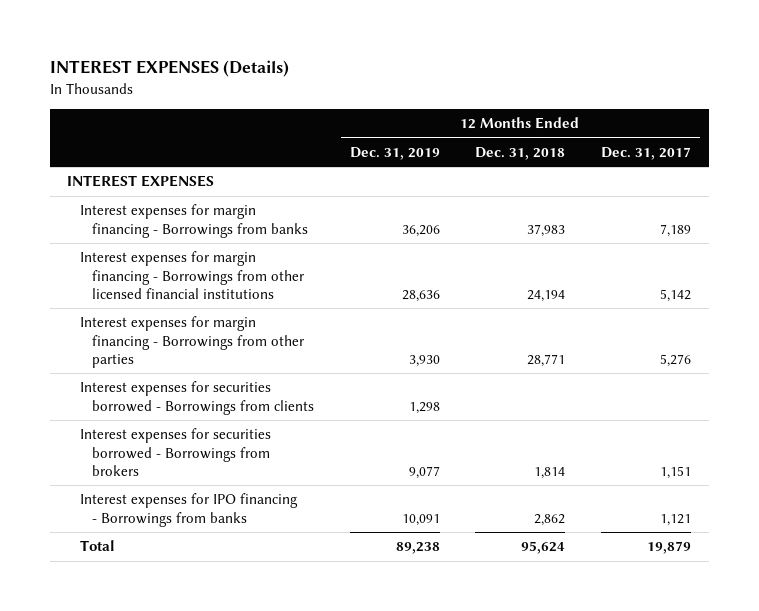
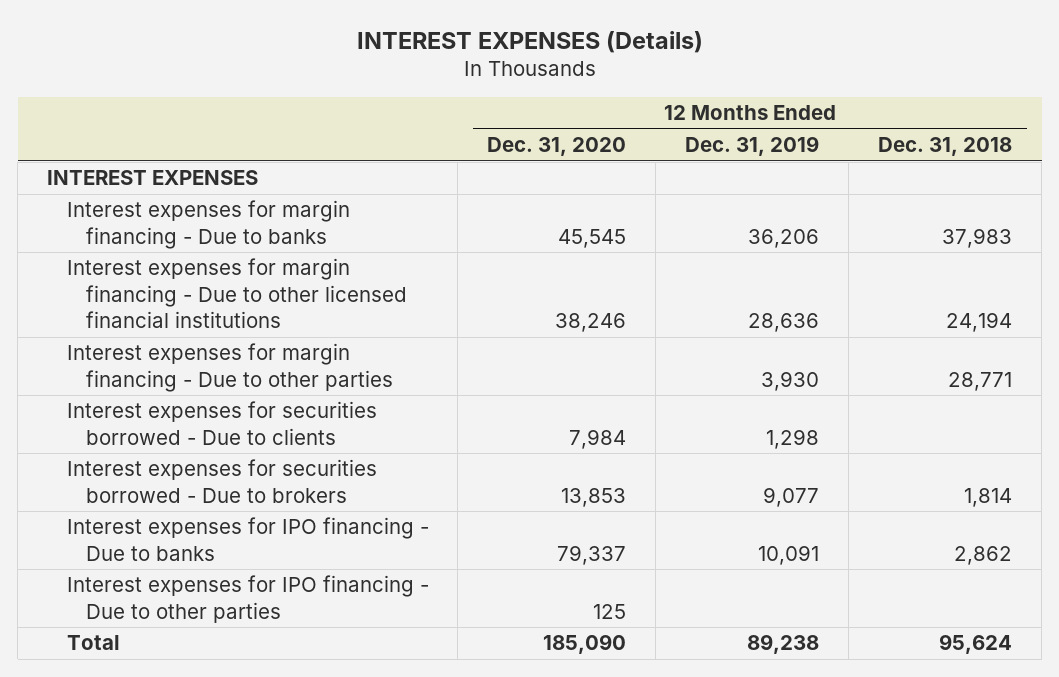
[601,146,692,160] Dec. 31, 2017 -> none
none -> [487,136,627,156] Dec. 31, 2020
[79,204,309,238] Interest expenses for margin financing - Borrowings from banks -> [66,200,350,249] Interest expenses for margin financing - Due to banks
[79,251,306,300] Interest expenses for margin financing - Borrowings from other licensed financial institutions -> [66,258,407,329] Interest expenses for margin financing - Due to other licensed financial institutions
[79,316,306,369] Interest expenses for margin financing - Borrowings from other parties -> [66,343,393,392] Interest expenses for margin financing - Due to other parties
[79,381,315,415] Interest expenses for securities borrowed - Borrowings from clients -> [66,401,377,445] Interest expenses for securities borrowed - Due to clients
[79,428,271,477] Interest expenses for securities borrowed - Borrowings from brokers -> [66,459,377,503] Interest expenses for securities borrowed - Due to brokers
[79,493,298,527] Interest expenses for IPO financing - Borrowings from banks -> [66,517,429,561] Interest expenses for IPO financing - Due to banks
none -> [66,575,429,623] Interest expenses for IPO financing - Due to other parties

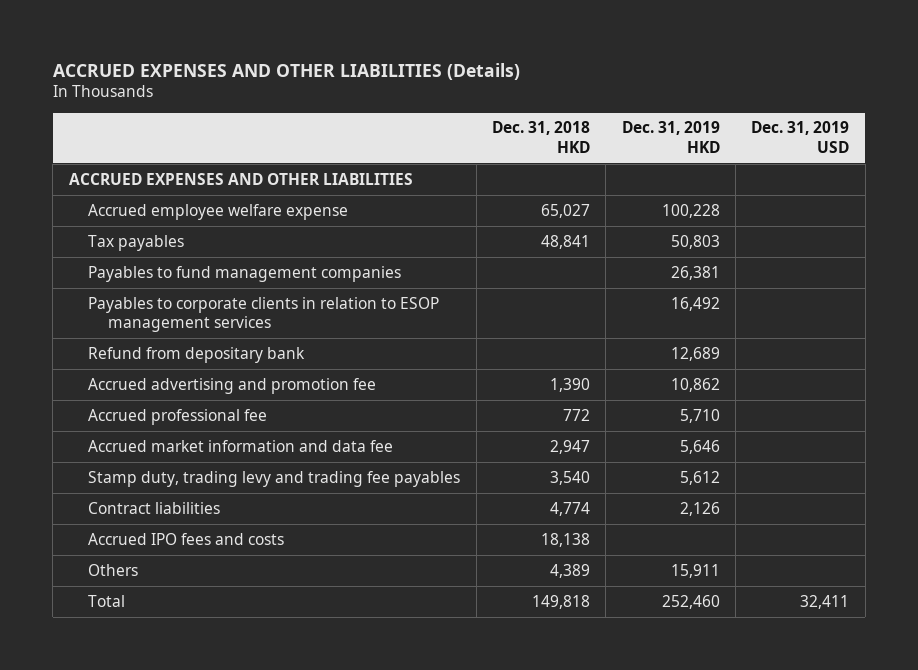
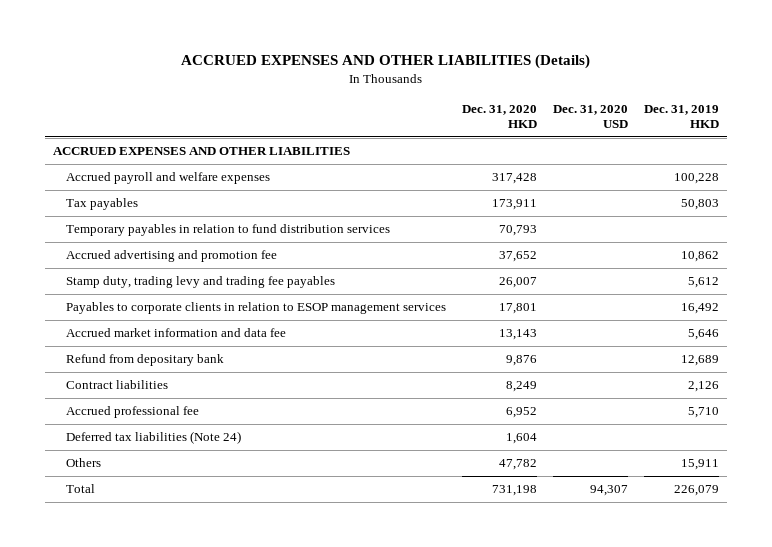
[492,121,591,154] Dec. 31, 2018 HKD -> none
[751,121,850,154] Dec. 31, 2019 USD -> none
none -> [461,104,537,129] Dec. 31, 2020 HKD
none -> [553,104,629,129] Dec. 31, 2020 USD
[88,203,349,220] Accrued employee welfare expense -> [65,172,270,185] Accrued payroll and welfare expenses
[88,265,402,282] Payables to fund management companies -> none
none -> [65,224,390,237] Temporary payables in relation to fund distribution services
[88,296,440,333] Payables to corporate clients in relation to ESOP management services -> [65,302,446,315] Payables to corporate clients in relation to ESOP management services
[88,439,394,452] Accrued market information and data fee -> [65,328,286,338] Accrued market information and data fee
[88,346,306,363] Refund from depositary bank -> [65,354,224,367] Refund from depositary bank
[88,532,285,545] Accrued IPO fees and costs -> none
[88,408,268,425] Accrued professional fee -> [65,406,199,419] Accrued professional fee
none -> [65,431,241,445] Deferred tax liabilities (Note 24)
[661,594,720,609] 252,460 -> [674,485,720,497] 226,079

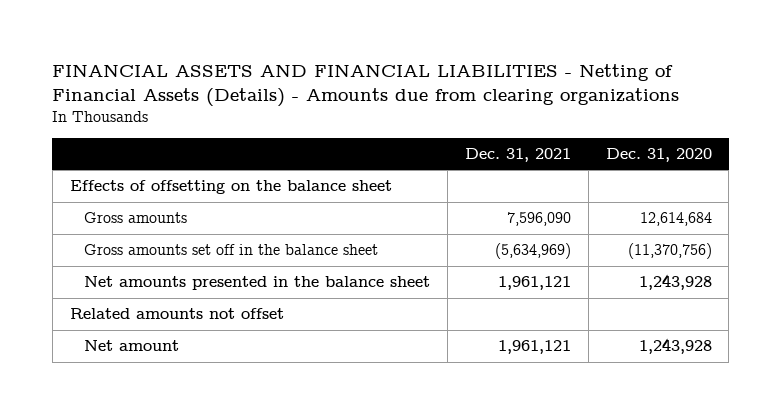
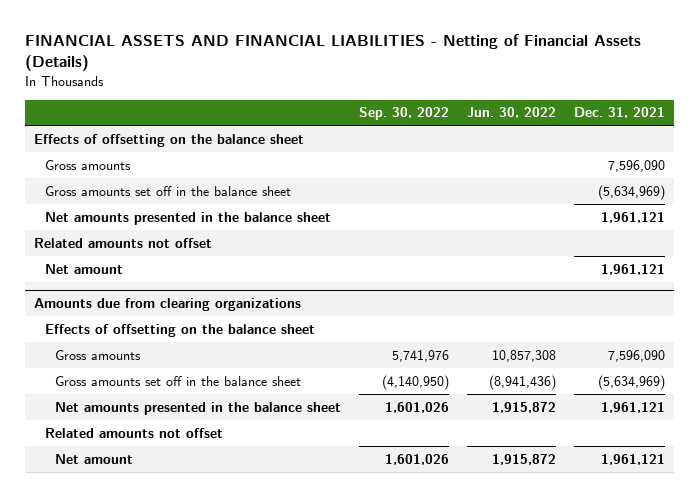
[52,63,680,108] FINANCIAL ASSETS AND FINANCIAL LIABILITIES - Netting of Financial Assets (Details) - Amounts due from clearing organizations -> [24,34,641,72] FINANCIAL ASSETS AND FINANCIAL LIABILITIES - Netting of Financial Assets (Details)
[605,147,712,162] Dec. 31, 2020 -> none
none -> [359,107,450,121] Sep. 30, 2022
none -> [467,107,557,119] Jun. 30, 2022
none -> [33,297,301,311] Amounts due from clearing organizations
none -> [44,323,315,337] Effects of offsetting on the balance sheet
none -> [55,349,142,360] Gross amounts
none -> [55,375,302,386] Gross amounts set off in the balance sheet
none -> [55,401,342,415] Net amounts presented in the balance sheet
none -> [44,427,223,438] Related amounts not offset
none -> [55,453,134,464] Net amount

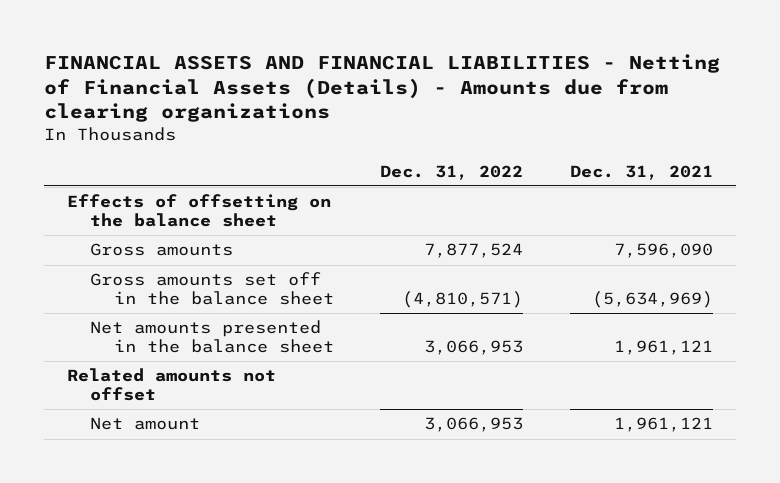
[24,34,641,72] FINANCIAL ASSETS AND FINANCIAL LIABILITIES - Netting of Financial Assets (Details) -> [43,53,720,123] FINANCIAL ASSETS AND FINANCIAL LIABILITIES - Netting of Financial Assets (Details) - Amounts due from clearing organizations
[359,107,450,121] Sep. 30, 2022 -> none
[467,107,557,119] Jun. 30, 2022 -> none
none -> [380,164,524,180] Dec. 31, 2022
[33,297,301,311] Amounts due from clearing organizations -> none
[44,323,315,337] Effects of offsetting on the balance sheet -> none
[55,349,142,360] Gross amounts -> none
[55,375,302,386] Gross amounts set off in the balance sheet -> none
[55,401,342,415] Net amounts presented in the balance sheet -> none
[44,427,223,438] Related amounts not offset -> none
[55,453,134,464] Net amount -> none

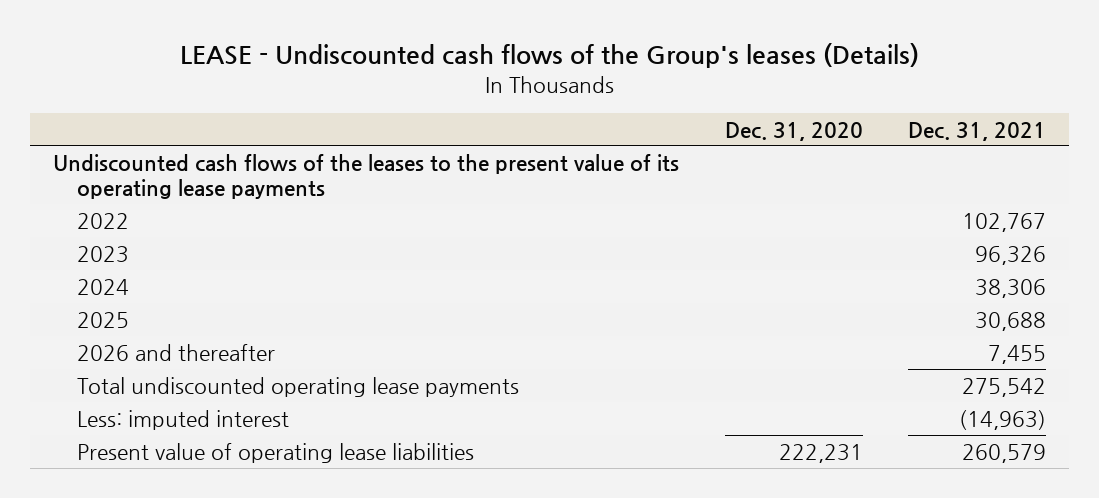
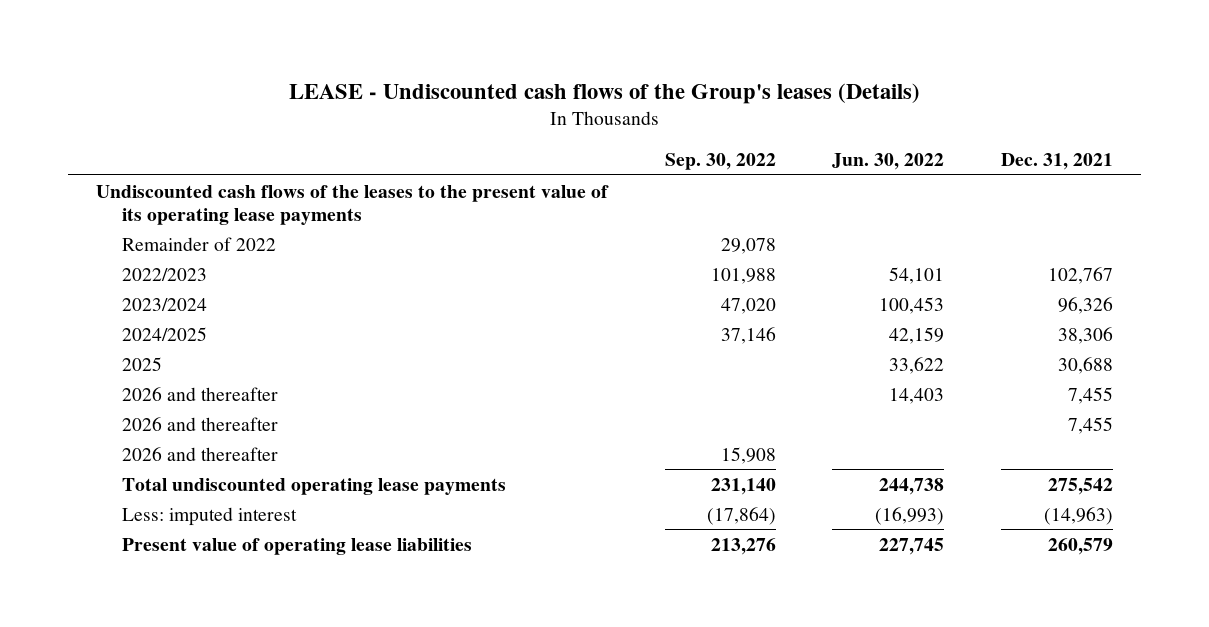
[724,121,863,141] Dec. 31, 2020 -> none
none -> [664,153,776,171] Sep. 30, 2022
none -> [832,153,945,171] Jun. 30, 2022
none -> [122,236,277,251] Remainder of 2022
[77,212,130,229] 2022 -> [122,267,208,281] 2022/2023
[77,245,130,263] 2023 -> [122,297,208,311] 2023/2024
[77,278,130,295] 2024 -> [122,326,208,341] 2024/2025
none -> [122,416,279,431] 2026 and thereafter
none -> [122,446,279,461] 2026 and thereafter

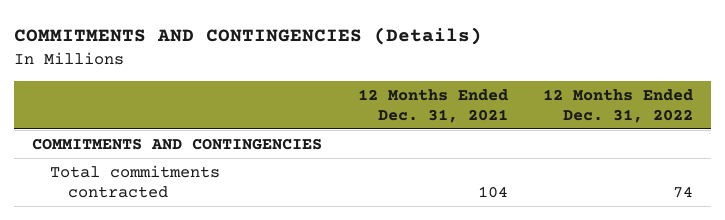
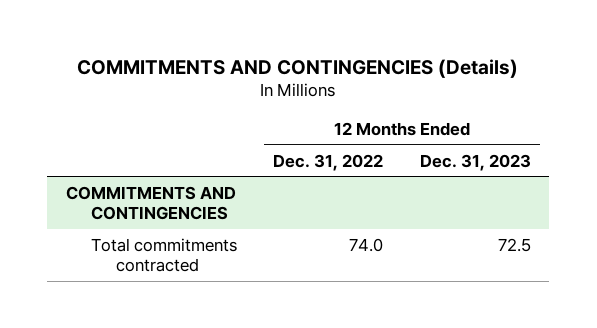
[357,88,508,123] 12 Months Ended Dec. 31, 2021 -> none
none -> [419,153,531,171] Dec. 31, 2023
[673,186,694,199] 74 -> [349,237,384,252] 74.0

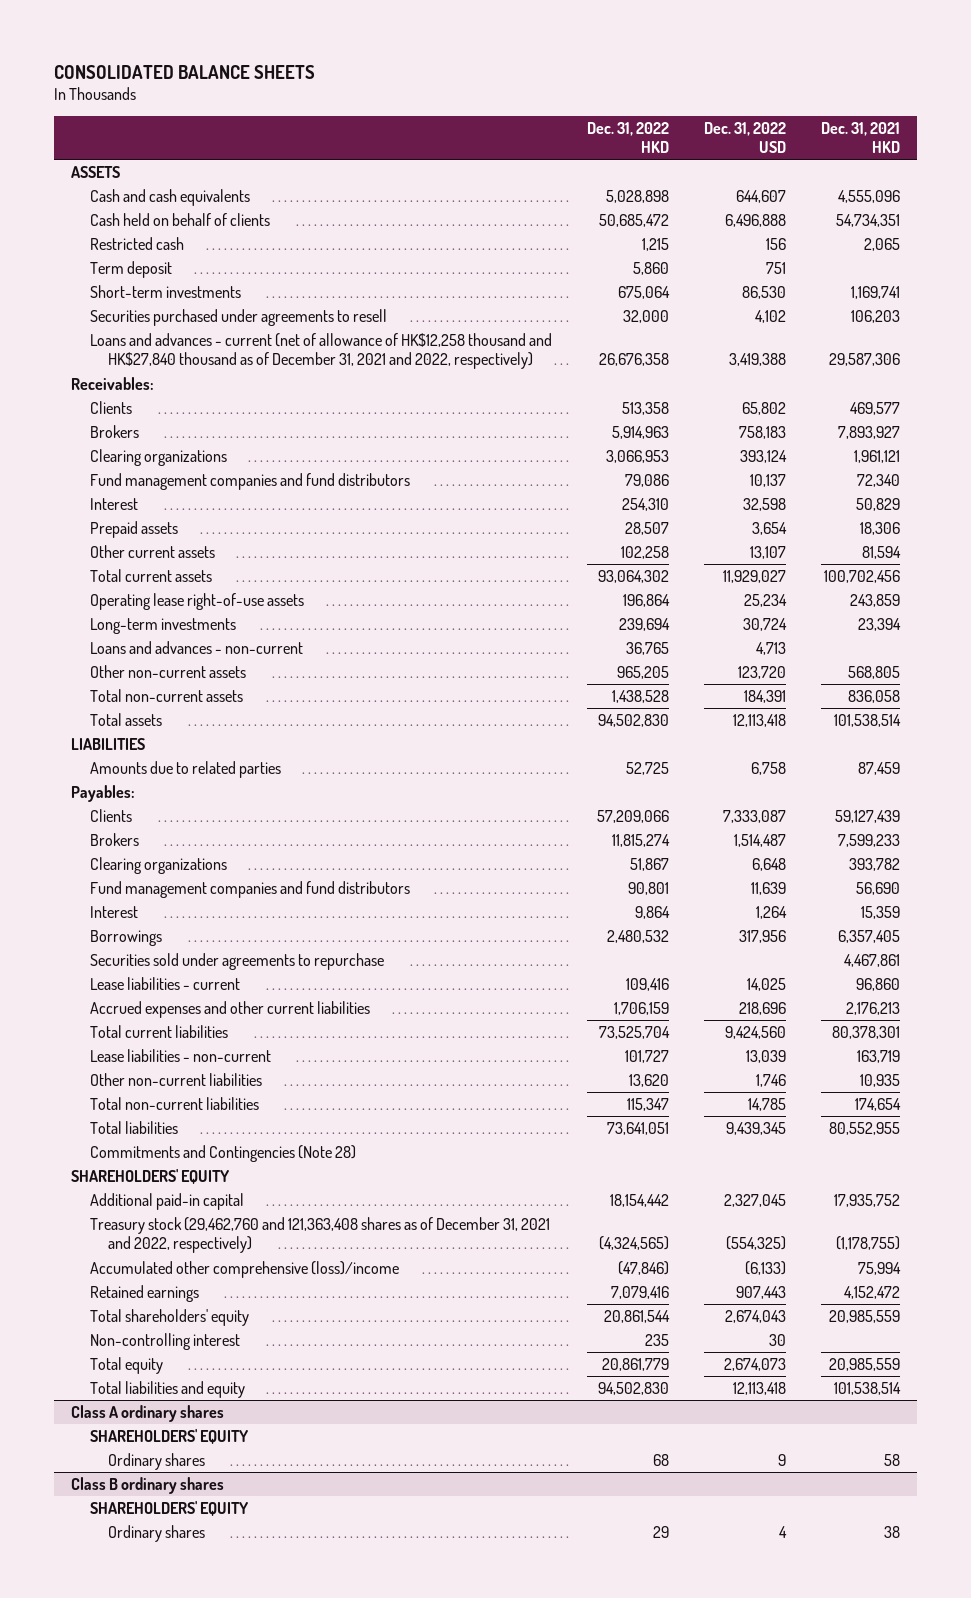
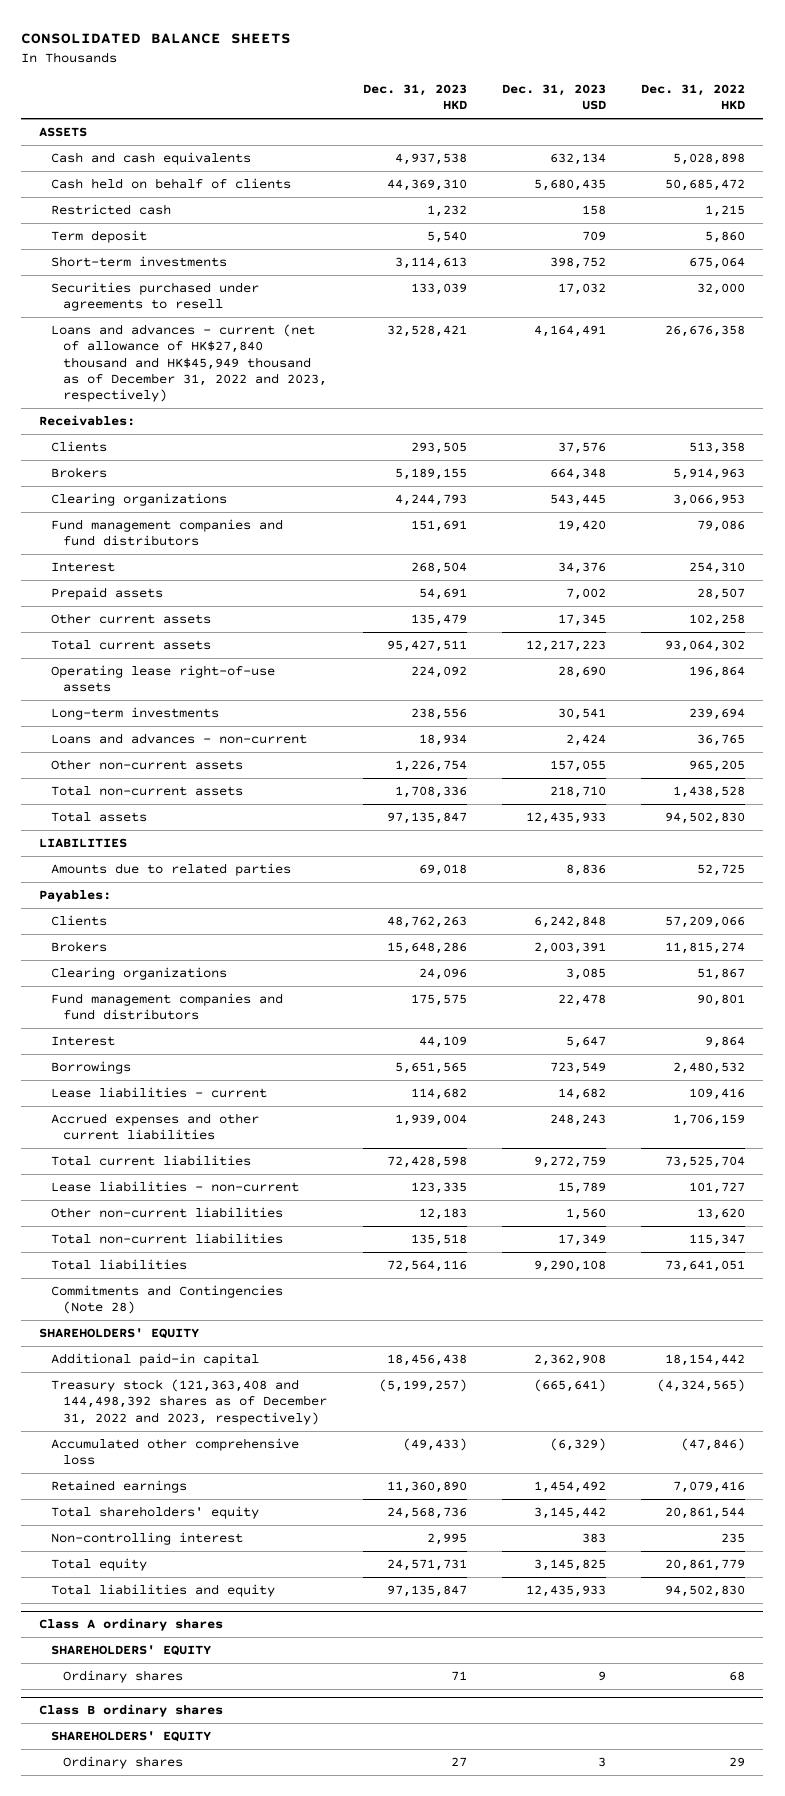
[703,121,786,154] Dec. 31, 2022 USD -> none
[820,121,900,154] Dec. 31, 2021 HKD -> none
none -> [362,83,467,110] Dec. 31, 2023 HKD
none -> [502,83,607,110] Dec. 31, 2023 USD
[89,332,552,370] Loans and advances - current (net of allowance of HK$12,258 thousand and HK$27,840 thousand as of December 31, 2021 and 2022, respectively) -> [51,324,328,402] Loans and advances - current (net of allowance of HK$27,840 thousand and HK$45,949 thousand as of December 31, 2022 and 2023, respectively)
[89,952,384,970] Securities sold under agreements to repurchase -> none
[89,1216,550,1254] Treasury stock (29,462,760 and 121,363,408 shares as of December 31, 2021 and 2022, respectively) -> [51,1379,328,1425] Treasury stock (121,363,408 and 144,498,392 shares as of December 31, 2022 and 2023, respectively)
[89,1260,399,1278] Accumulated other comprehensive (loss)/income -> [51,1438,300,1466] Accumulated other comprehensive loss

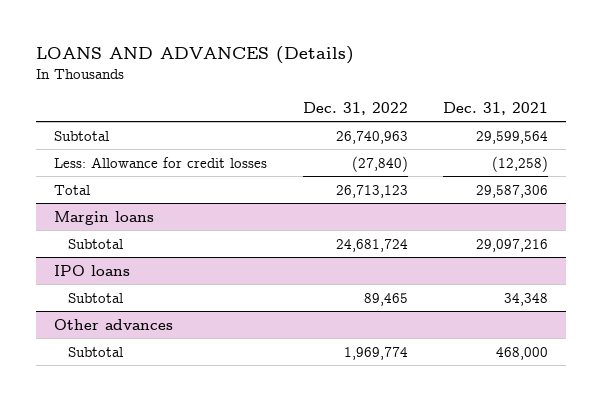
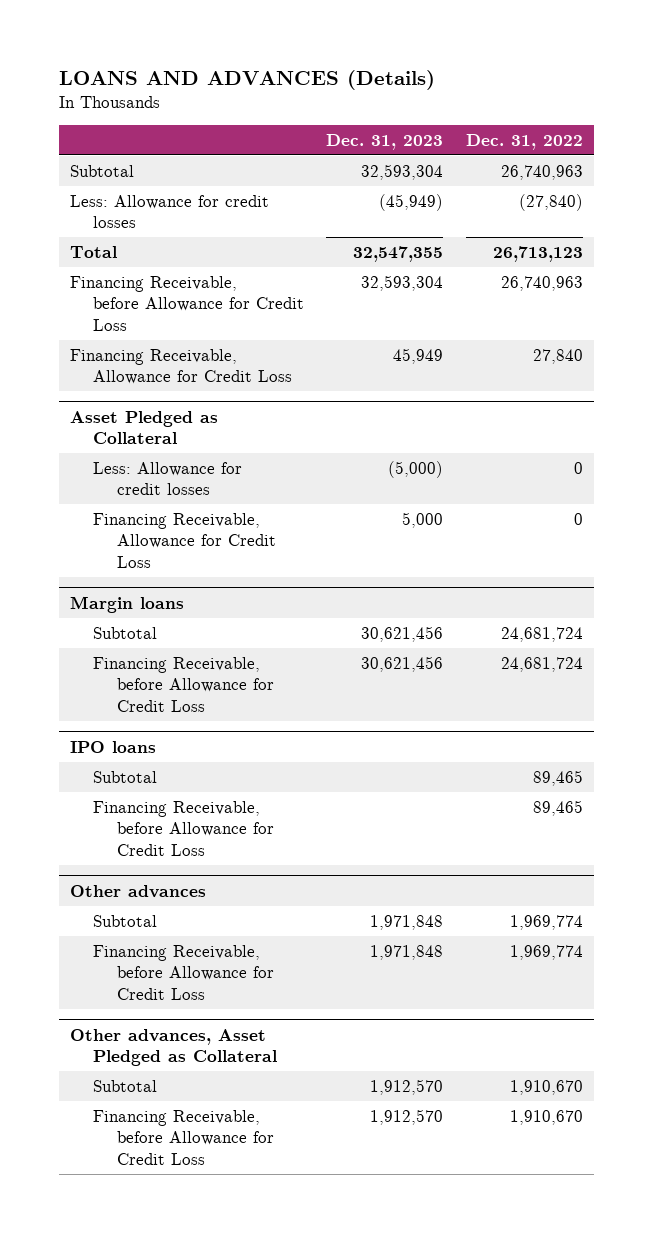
[443,101,549,115] Dec. 31, 2021 -> none
none -> [326,133,444,150] Dec. 31, 2023
none -> [69,275,305,332] Financing Receivable, before Allowance for Credit Loss
none -> [69,348,293,385] Financing Receivable, Allowance for Credit Loss
none -> [69,410,218,445] Asset Pledged as Collateral
none -> [93,461,243,496] Less: Allowance for credit losses
none -> [93,512,276,569] Financing Receivable, Allowance for Credit Loss
none -> [93,656,274,713] Financing Receivable, before Allowance for Credit Loss
none -> [93,800,274,857] Financing Receivable, before Allowance for Credit Loss
none -> [93,944,274,1001] Financing Receivable, before Allowance for Credit Loss
none -> [69,1028,278,1067] Other advances, Asset Pledged as Collateral
none -> [93,1079,158,1092] Subtotal
none -> [93,1109,274,1166] Financing Receivable, before Allowance for Credit Loss

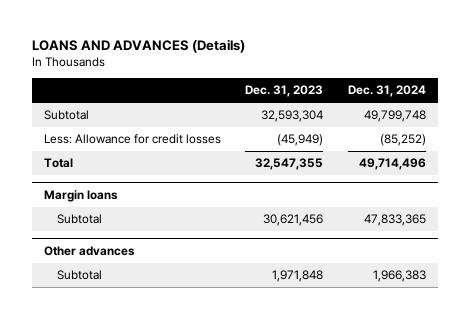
[465,133,583,150] Dec. 31, 2022 -> none
none -> [348,85,427,98] Dec. 31, 2024
[69,275,305,332] Financing Receivable, before Allowance for Credit Loss -> none
[69,348,293,385] Financing Receivable, Allowance for Credit Loss -> none
[69,410,218,445] Asset Pledged as Collateral -> none
[93,461,243,496] Less: Allowance for credit losses -> none
[93,512,276,569] Financing Receivable, Allowance for Credit Loss -> none
[93,656,274,713] Financing Receivable, before Allowance for Credit Loss -> none
[69,740,156,753] IPO loans -> none
[93,770,158,783] Subtotal -> none
[93,800,274,857] Financing Receivable, before Allowance for Credit Loss -> none
[93,944,274,1001] Financing Receivable, before Allowance for Credit Loss -> none
[69,1028,278,1067] Other advances, Asset Pledged as Collateral -> none
[93,1079,158,1092] Subtotal -> none
[93,1109,274,1166] Financing Receivable, before Allowance for Credit Loss -> none

